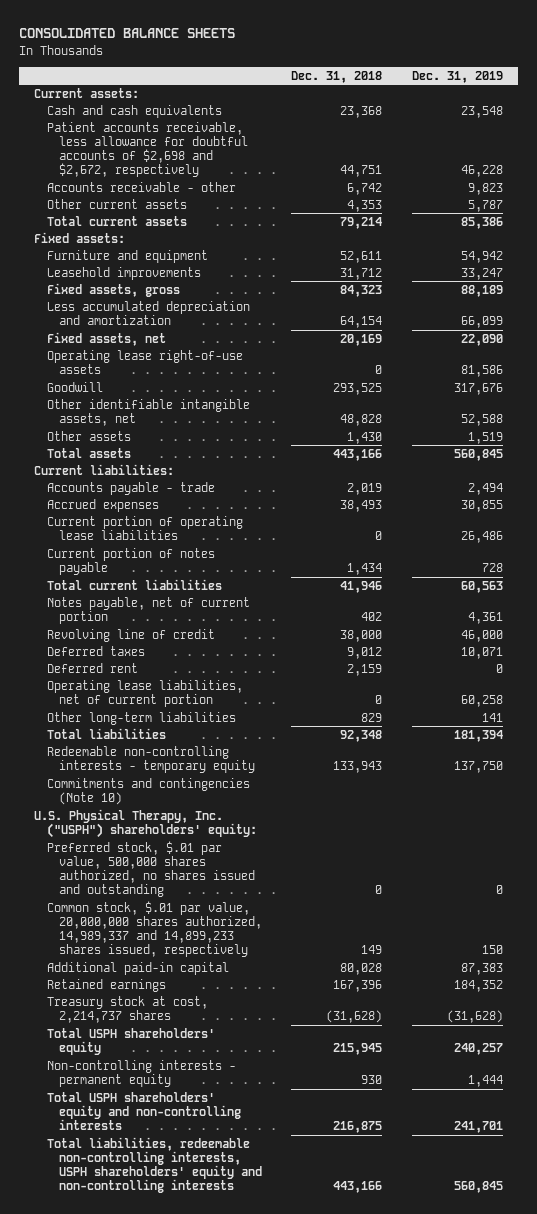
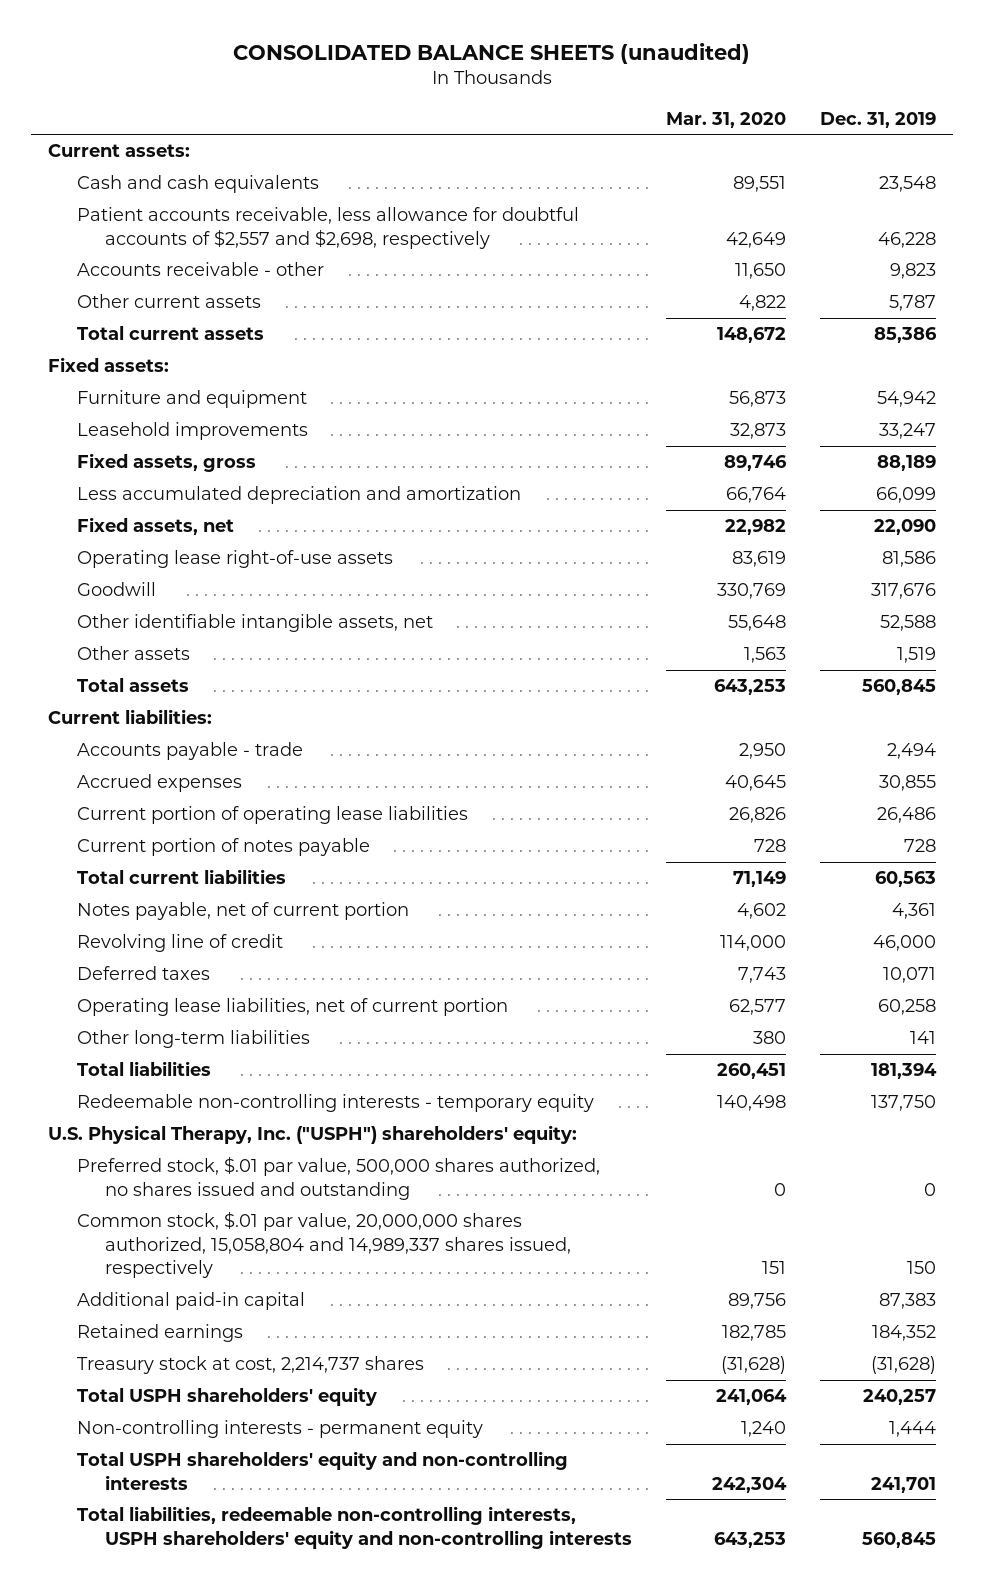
[19,28,236,39] CONSOLIDATED BALANCE SHEETS -> [233,42,751,64] CONSOLIDATED BALANCE SHEETS (unaudited)
[291,70,383,83] Dec. 31, 2018 -> none
none -> [665,111,786,128] Mar. 31, 2020
[46,121,248,178] Patient accounts receivable, less allowance for doubtful accounts of $2,698 and $2,672, respectively -> [76,207,579,249] Patient accounts receivable, less allowance for doubtful accounts of $2,557 and $2,698, respectively
[46,662,138,673] Deferred rent -> none
[46,777,250,806] Commitments and contingencies (Note 10) -> none
[46,900,262,958] Common stock, $.01 par value, 20,000,000 shares authorized, 14,989,337 and 14,899,233 shares issued, respectively -> [76,1211,571,1278] Common stock, $.01 par value, 20,000,000 shares authorized, 15,058,804 and 14,989,337 shares issued, respectively

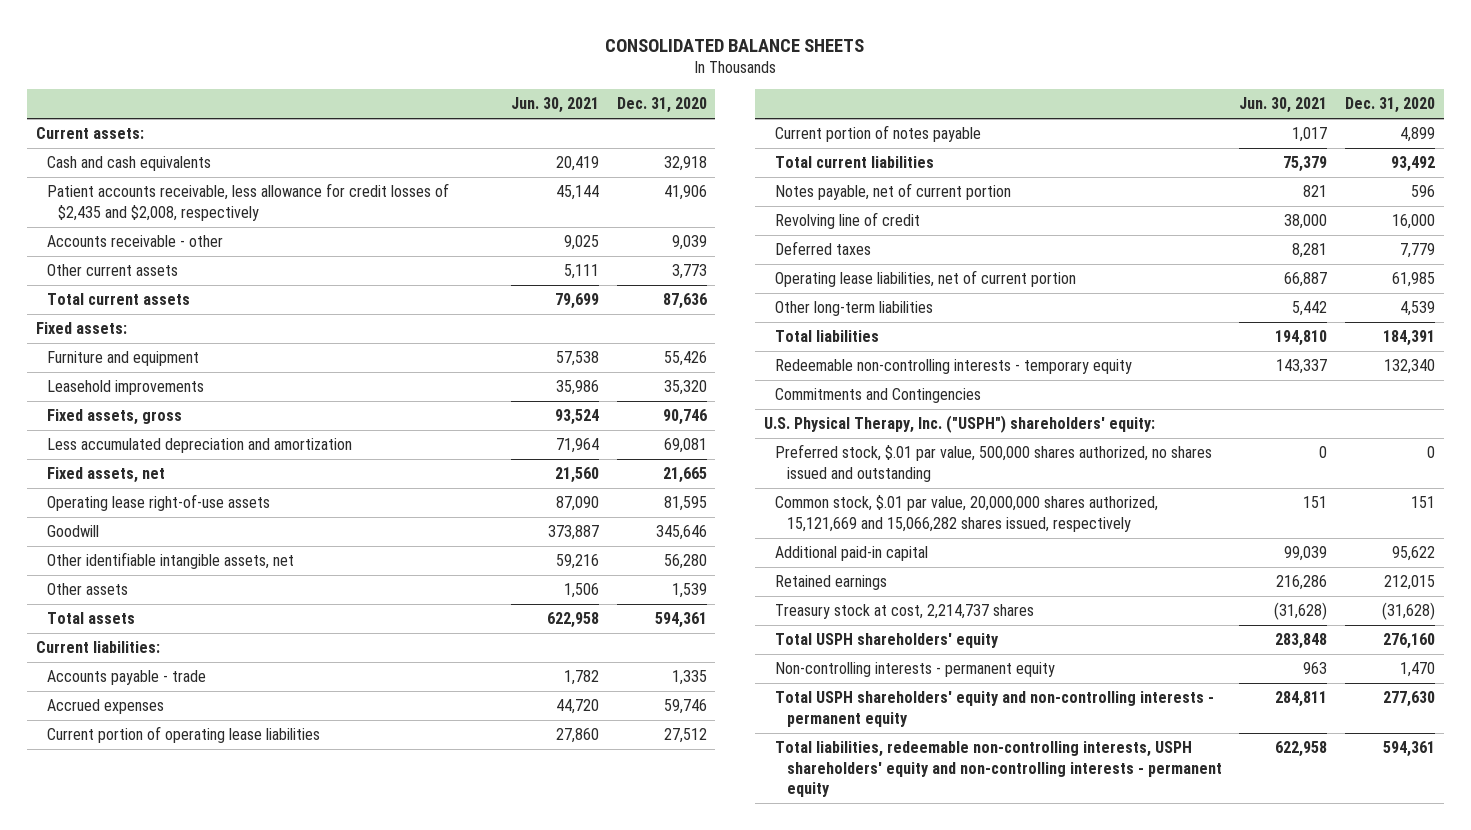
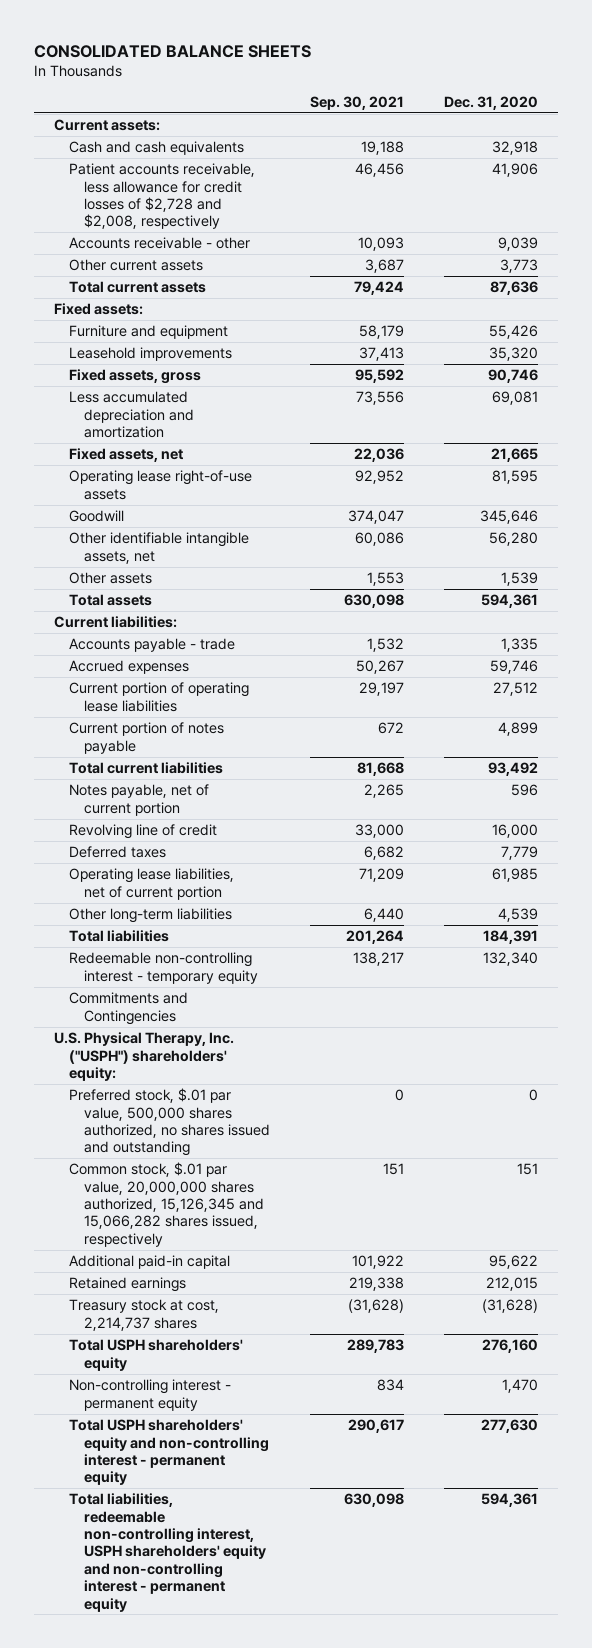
[511,97,600,114] Jun. 30, 2021 -> none
none -> [309,95,404,110] Sep. 30, 2021
[47,183,450,221] Patient accounts receivable, less allowance for credit losses of $2,435 and $2,008, respectively -> [69,163,256,230] Patient accounts receivable, less allowance for credit losses of $2,728 and $2,008, respectively
[775,359,1133,375] Redeemable non-controlling interests - temporary equity -> [69,952,259,984] Redeemable non-controlling interest - temporary equity
[775,495,1159,532] Common stock, $.01 par value, 20,000,000 shares authorized, 15,121,669 and 15,066,282 shares issued, respectively -> [69,1162,265,1247] Common stock, $.01 par value, 20,000,000 shares authorized, 15,126,345 and 15,066,282 shares issued, respectively
[775,662,1056,678] Non-controlling interests - permanent equity -> [69,1379,232,1411] Non-controlling interest - permanent equity
[775,691,1215,727] Total USPH shareholders' equity and non-controlling interests - permanent equity -> [69,1419,270,1486] Total USPH shareholders' equity and non-controlling interest - permanent equity
[775,741,1222,798] Total liabilities, redeemable non-controlling interests, USPH shareholders' equity and non-controlling interests - permanent equity -> [69,1493,267,1612] Total liabilities, redeemable non-controlling interest, USPH shareholders' equity and non-controlling interest - permanent equity

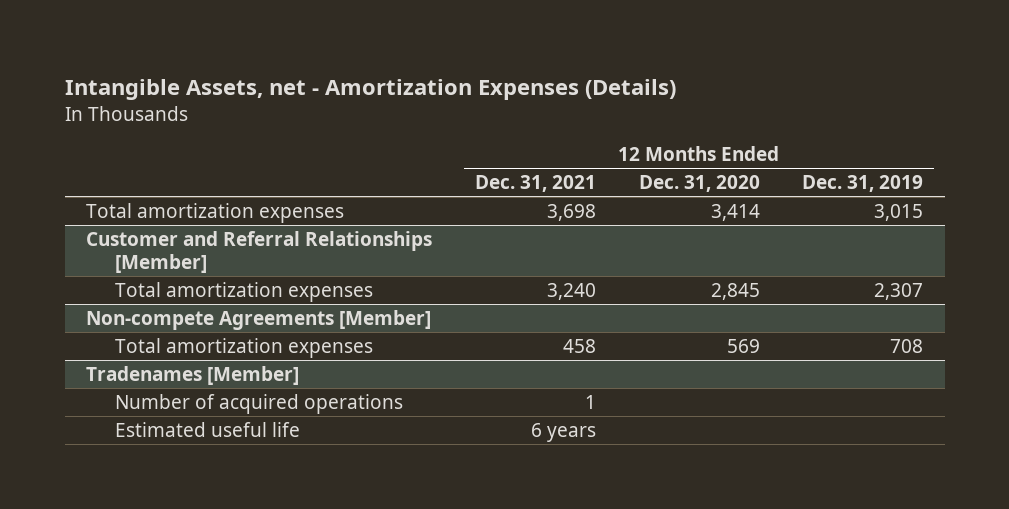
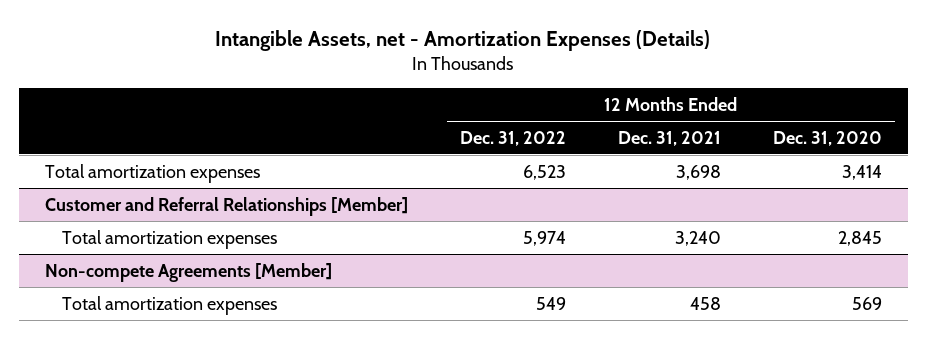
[802,175,924,193] Dec. 31, 2019 -> none
none -> [459,130,566,146] Dec. 31, 2022
[86,366,300,386] Tradenames [Member] -> none
[115,394,404,415] Number of acquired operations -> none
[115,422,301,438] Estimated useful life -> none

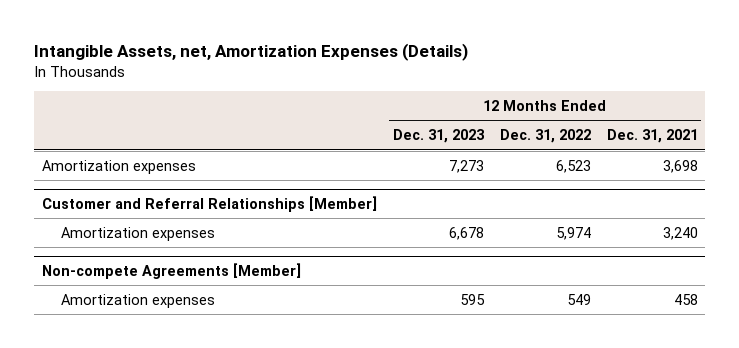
[215,30,711,52] Intangible Assets, net - Amortization Expenses (Details) -> [34,42,469,61] Intangible Assets, net, Amortization Expenses (Details)
[772,130,882,146] Dec. 31, 2020 -> none
none -> [392,129,485,144] Dec. 31, 2023
[44,163,260,183] Total amortization expenses -> [41,159,196,174] Amortization expenses
[61,229,277,249] Total amortization expenses -> [61,226,216,241] Amortization expenses
[61,295,277,315] Total amortization expenses -> [61,293,216,308] Amortization expenses

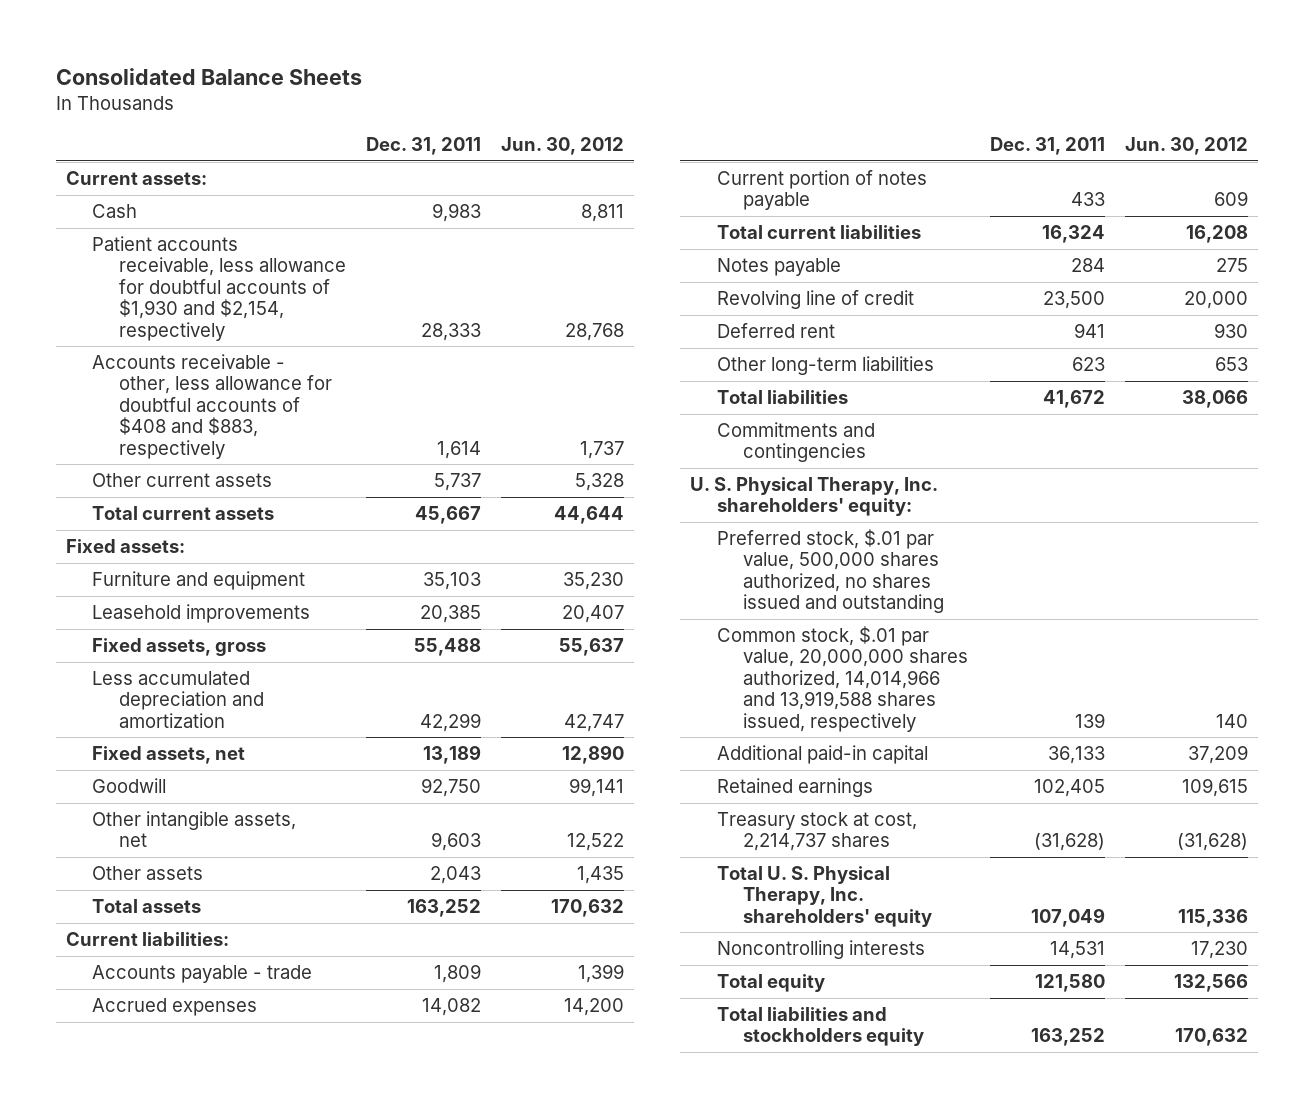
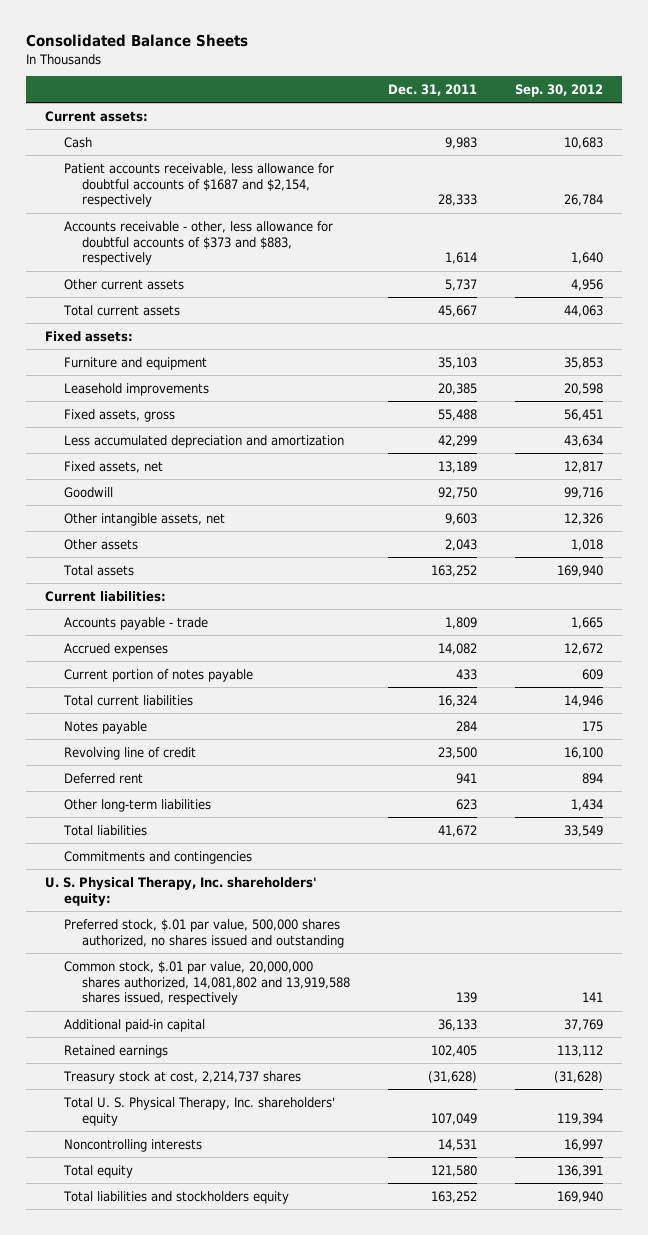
[500,137,624,156] Jun. 30, 2012 -> none
none -> [514,84,603,98] Sep. 30, 2012
[92,236,346,341] Patient accounts receivable, less allowance for doubtful accounts of $1,930 and $2,154, respectively -> [63,162,334,208] Patient accounts receivable, less allowance for doubtful accounts of $1687 and $2,154, respectively
[92,354,332,459] Accounts receivable - other, less allowance for doubtful accounts of $408 and $883, respectively -> [63,220,333,266] Accounts receivable - other, less allowance for doubtful accounts of $373 and $883, respectively
[716,626,968,732] Common stock, $.01 par value, 20,000,000 shares authorized, 14,014,966 and 13,919,588 shares issued, respectively -> [63,960,350,1006] Common stock, $.01 par value, 20,000,000 shares authorized, 14,081,802 and 13,919,588 shares issued, respectively

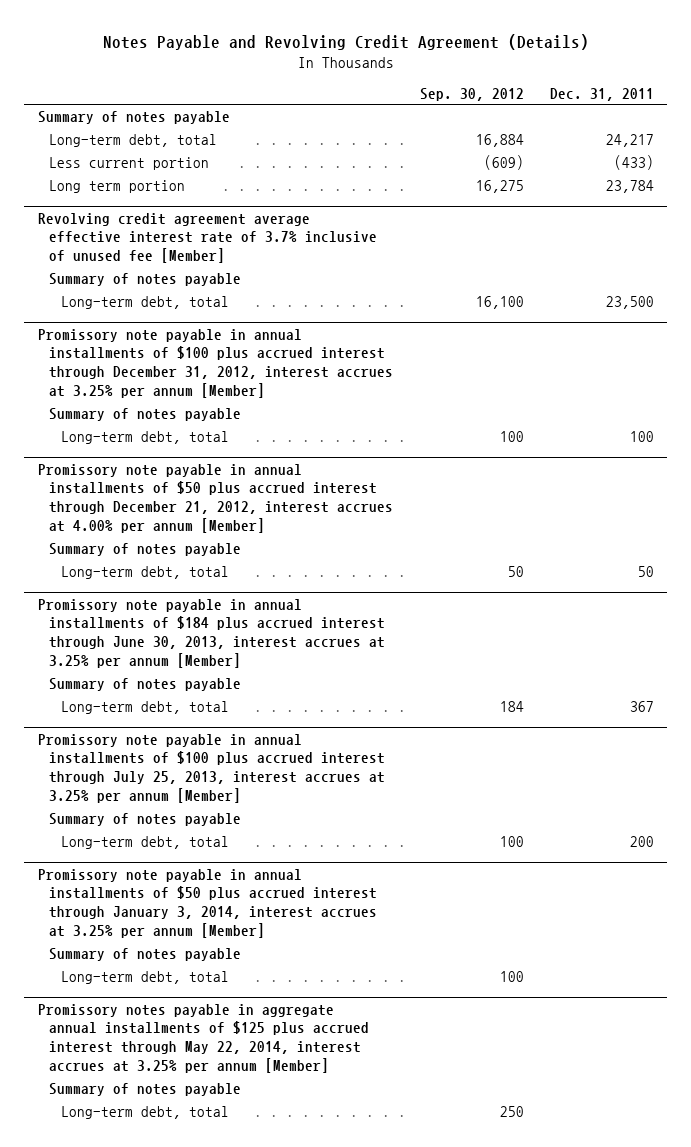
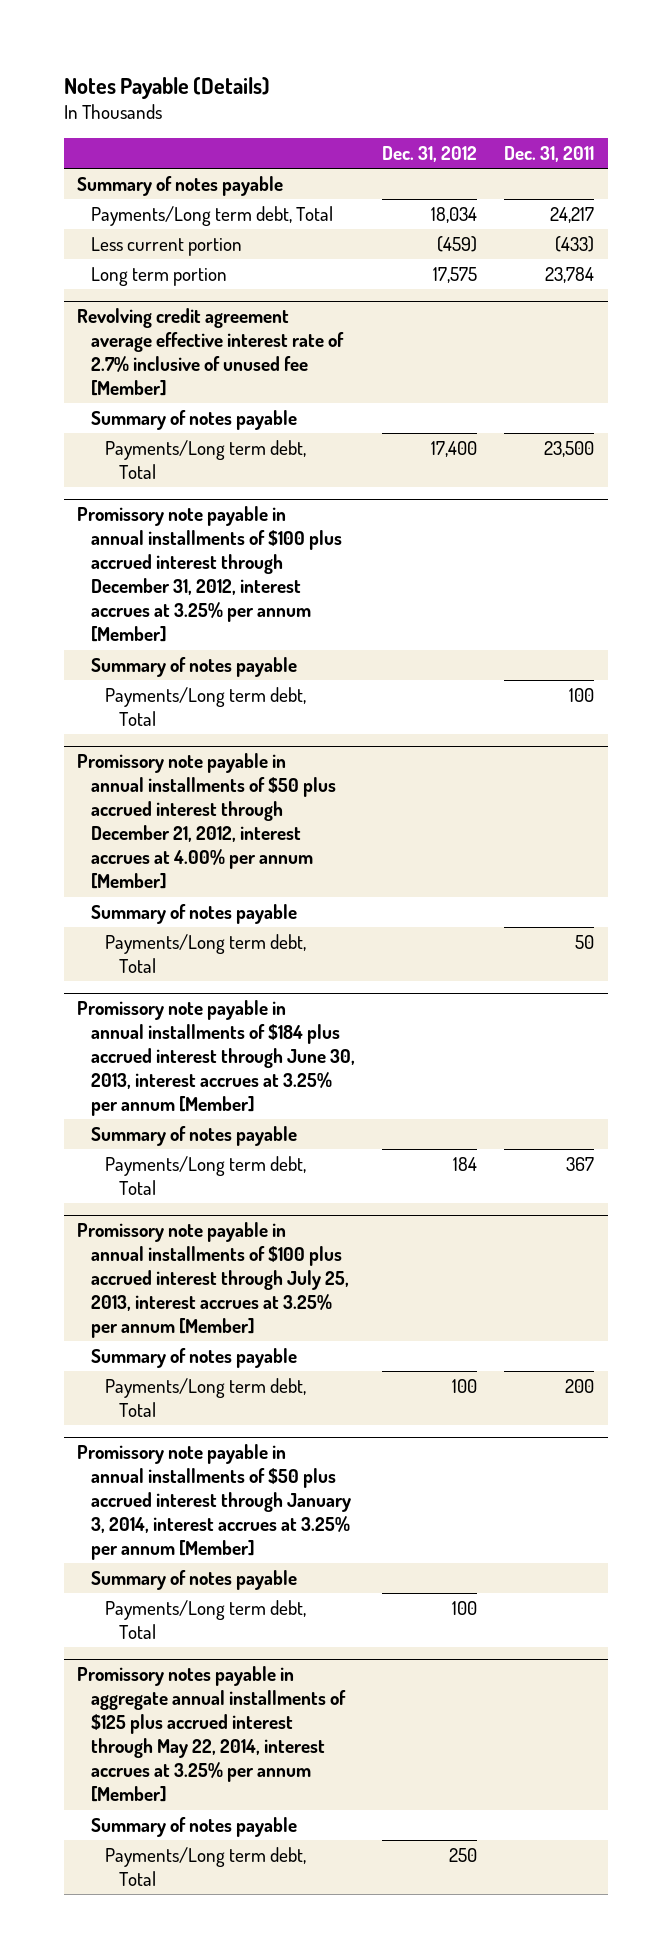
[102,34,589,51] Notes Payable and Revolving Credit Agreement (Details) -> [63,76,270,99] Notes Payable (Details)
[419,87,524,101] Sep. 30, 2012 -> none
none -> [382,146,478,163] Dec. 31, 2012
[49,134,218,148] Long-term debt, total -> [91,206,334,227] Payments/Long term debt, Total
[37,212,378,264] Revolving credit agreement average effective interest rate of 3.7% inclusive of unused fee [Member] -> [77,308,345,397] Revolving credit agreement average effective interest rate of 2.7% inclusive of unused fee [Member]
[61,296,230,310] Long-term debt, total -> [105,440,307,480] Payments/Long term debt, Total
[61,431,230,445] Long-term debt, total -> [105,687,307,727] Payments/Long term debt, Total
[61,566,230,580] Long-term debt, total -> [105,934,307,974] Payments/Long term debt, Total
[61,701,230,715] Long-term debt, total -> [105,1156,307,1196] Payments/Long term debt, Total
[61,836,230,850] Long-term debt, total -> [105,1378,307,1418] Payments/Long term debt, Total
[61,971,230,985] Long-term debt, total -> [105,1600,307,1640] Payments/Long term debt, Total
[61,1106,230,1120] Long-term debt, total -> [105,1847,307,1887] Payments/Long term debt, Total

